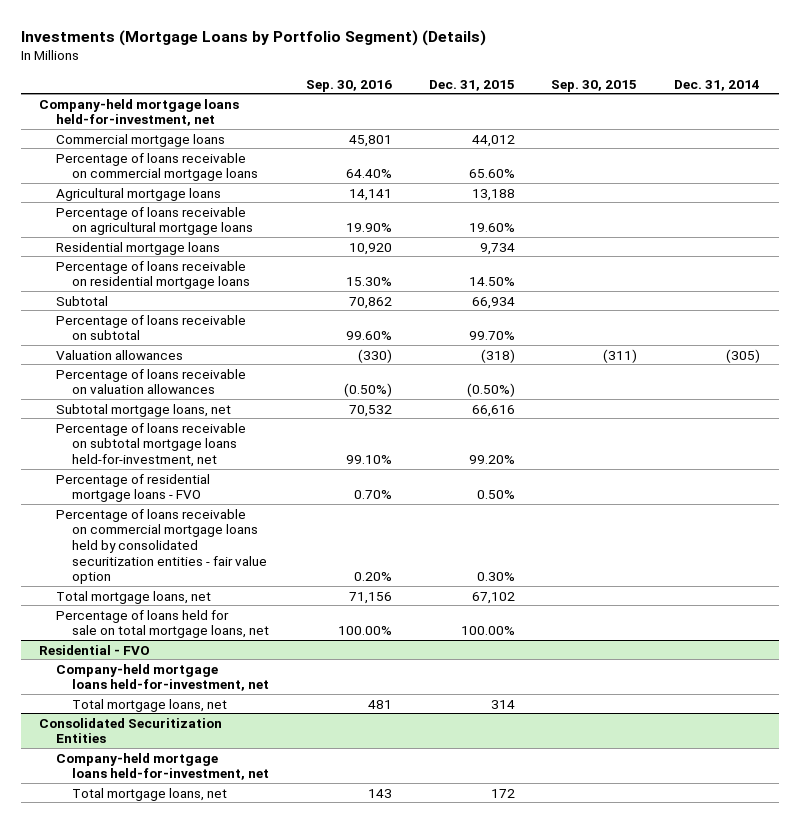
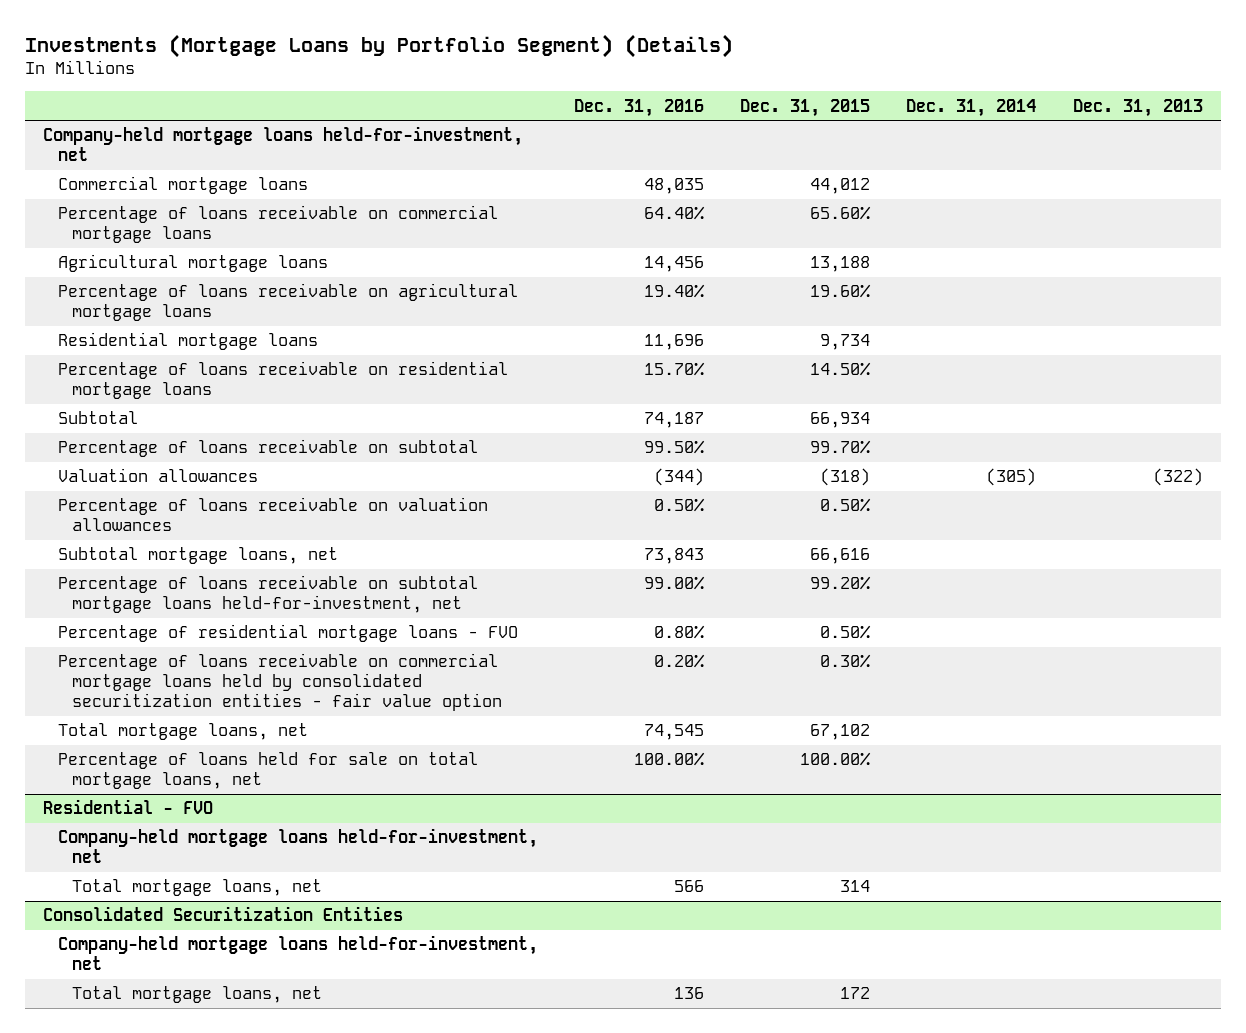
[305,79,392,92] Sep. 30, 2016 -> none
[551,79,638,92] Sep. 30, 2015 -> none
none -> [574,98,705,117] Dec. 31, 2016
none -> [1072,98,1203,117] Dec. 31, 2013
[466,383,515,398] (0.50%) -> [820,498,872,513] 0.50%

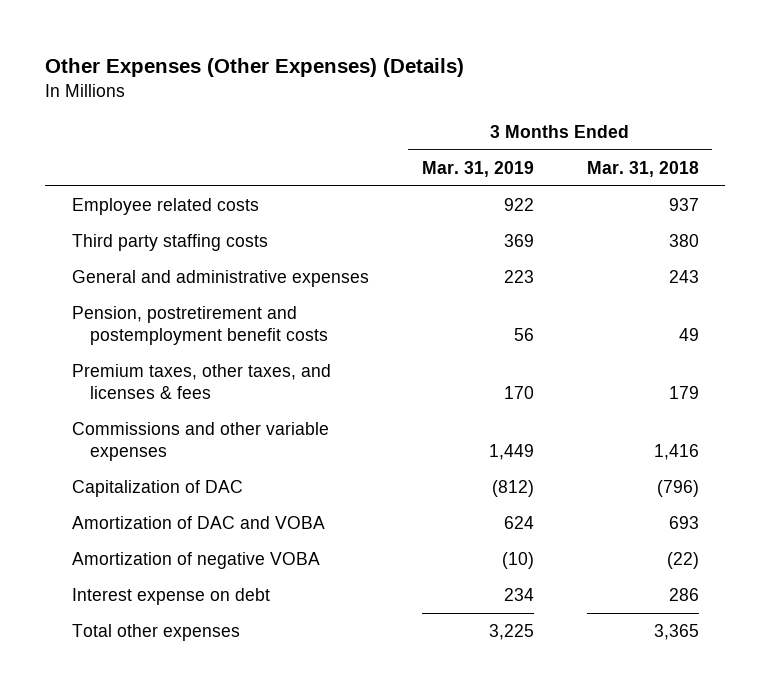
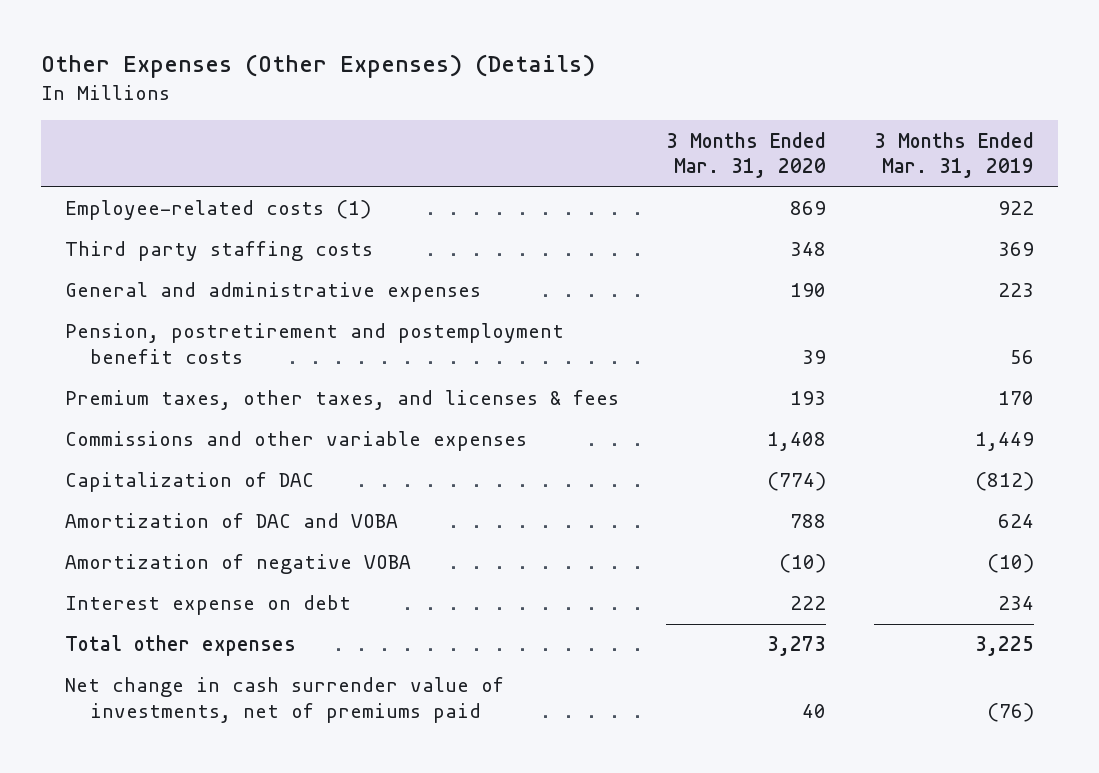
[586,160,699,177] Mar. 31, 2018 -> none
none -> [666,131,827,179] 3 Months Ended Mar. 31, 2020
[71,197,259,215] Employee related costs -> [64,200,371,221] Employee-related costs (1)
none -> [64,677,504,724] Net change in cash surrender value of investments, net of premiums paid

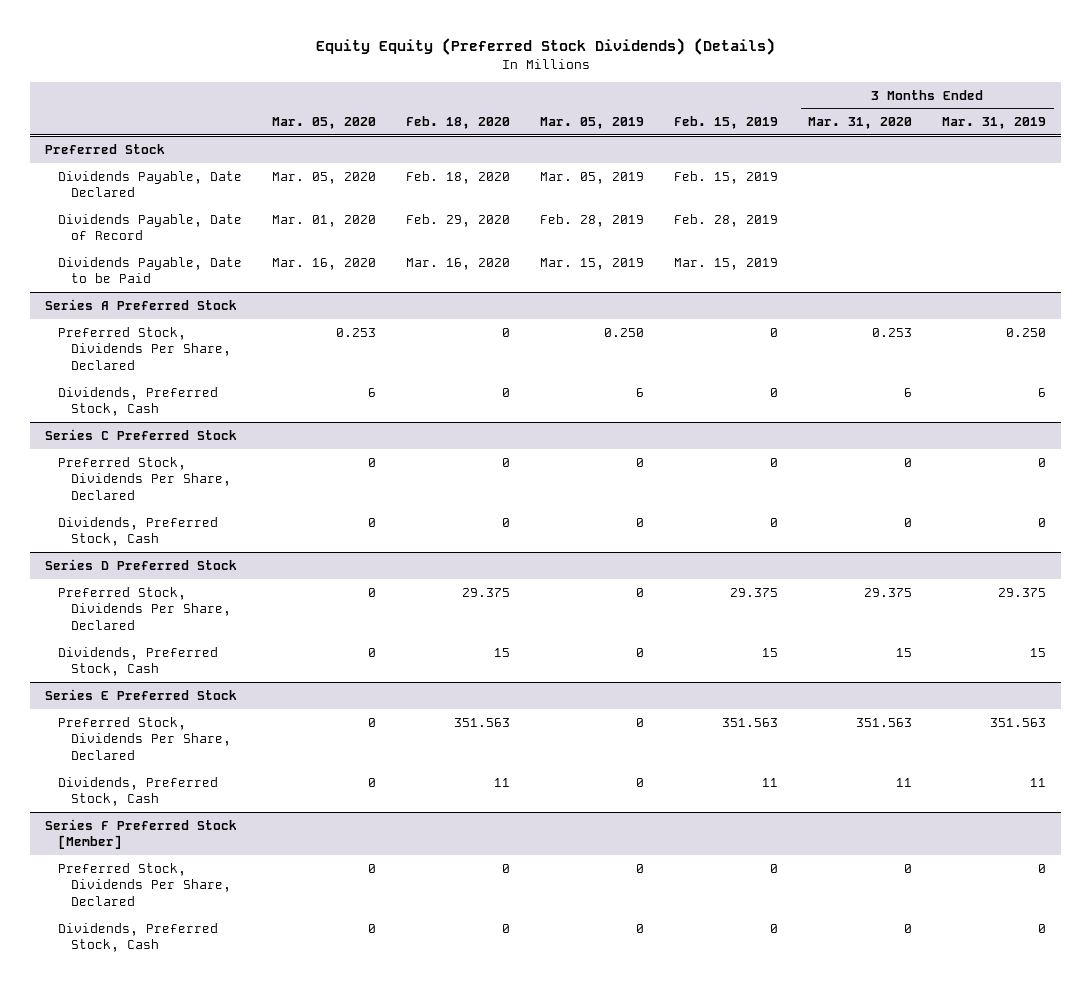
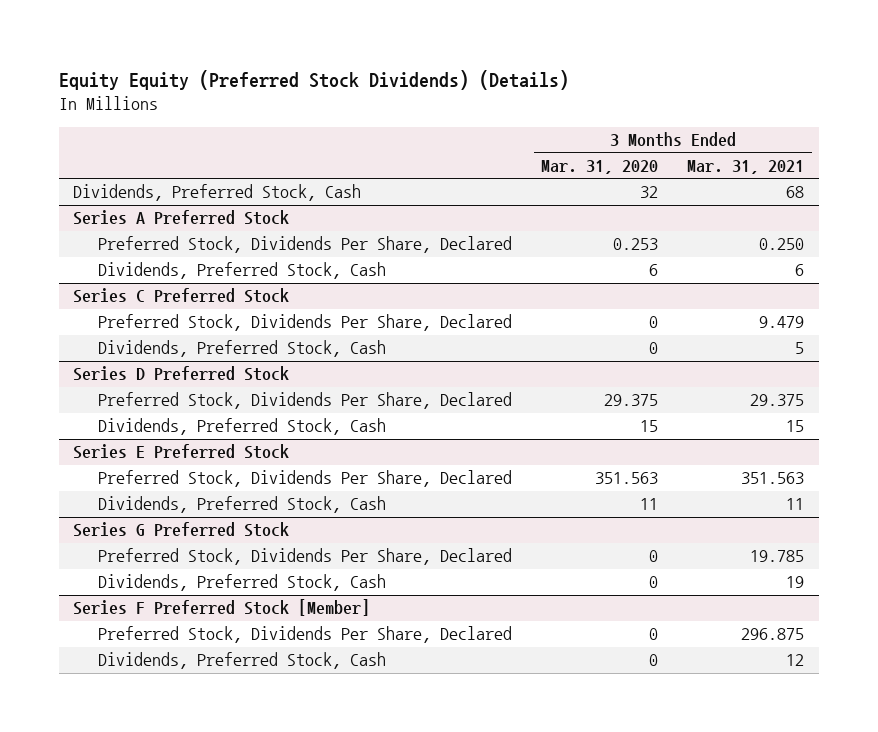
[272,117,377,130] Mar. 05, 2020 -> none
[406,116,511,130] Feb. 18, 2020 -> none
[540,117,645,130] Mar. 05, 2019 -> none
[674,116,779,130] Feb. 15, 2019 -> none
[942,117,1047,130] Mar. 31, 2019 -> none
none -> [687,160,805,175] Mar. 31, 2021
[45,143,166,154] Preferred Stock -> none
[58,170,243,198] Dividends Payable, Date Declared -> none
[58,213,243,241] Dividends Payable, Date of Record -> none
[58,256,243,284] Dividends Payable, Date to be Paid -> none
none -> [73,184,362,202] Dividends, Preferred Stock, Cash
none -> [73,522,290,538] Series G Preferred Stock
none -> [98,548,513,566] Preferred Stock, Dividends Per Share, Declared
none -> [98,574,387,592] Dividends, Preferred Stock, Cash

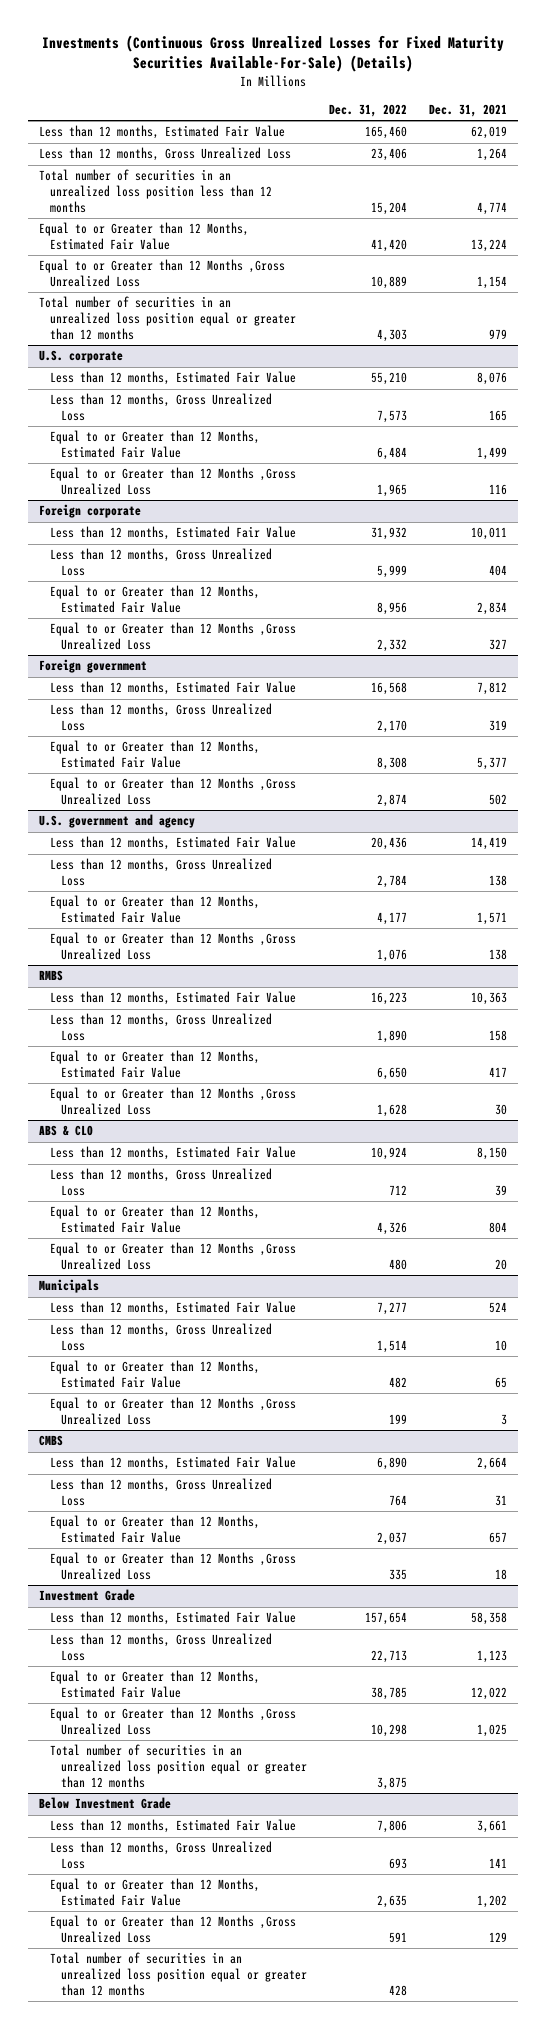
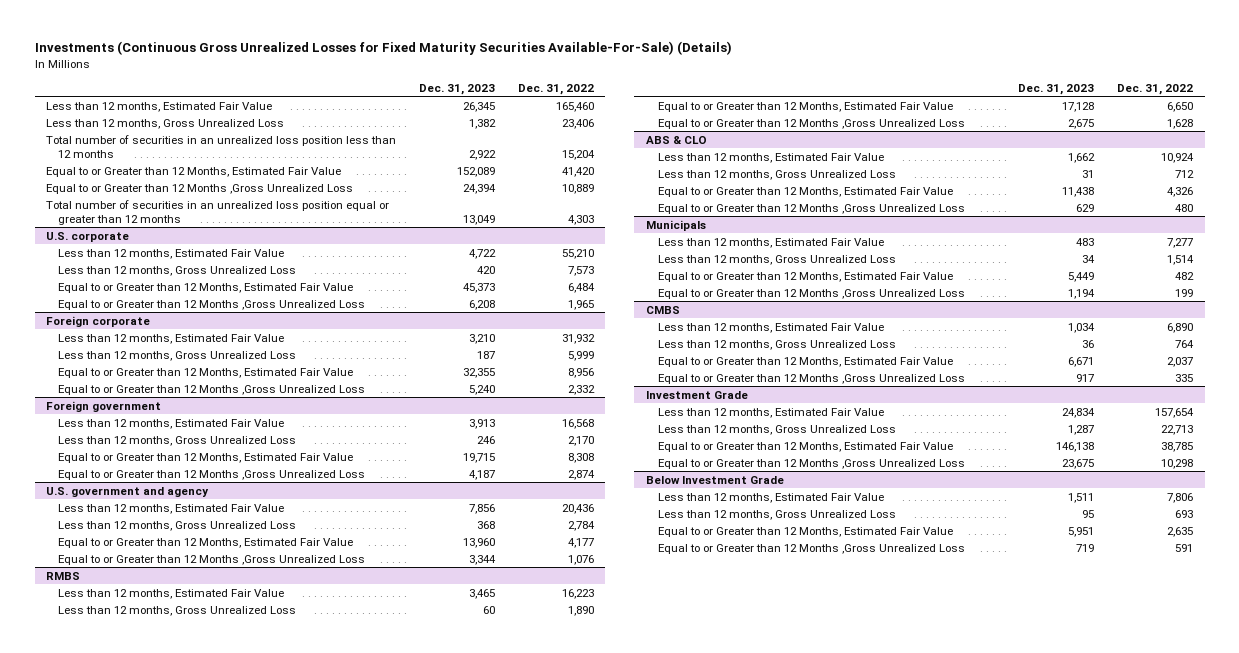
[429,104,508,118] Dec. 31, 2021 -> none
none -> [418,83,495,95] Dec. 31, 2023
[50,1744,308,1788] Total number of securities in an unrealized loss position equal or greater than 12 months -> none
[50,1952,308,1996] Total number of securities in an unrealized loss position equal or greater than 12 months -> none

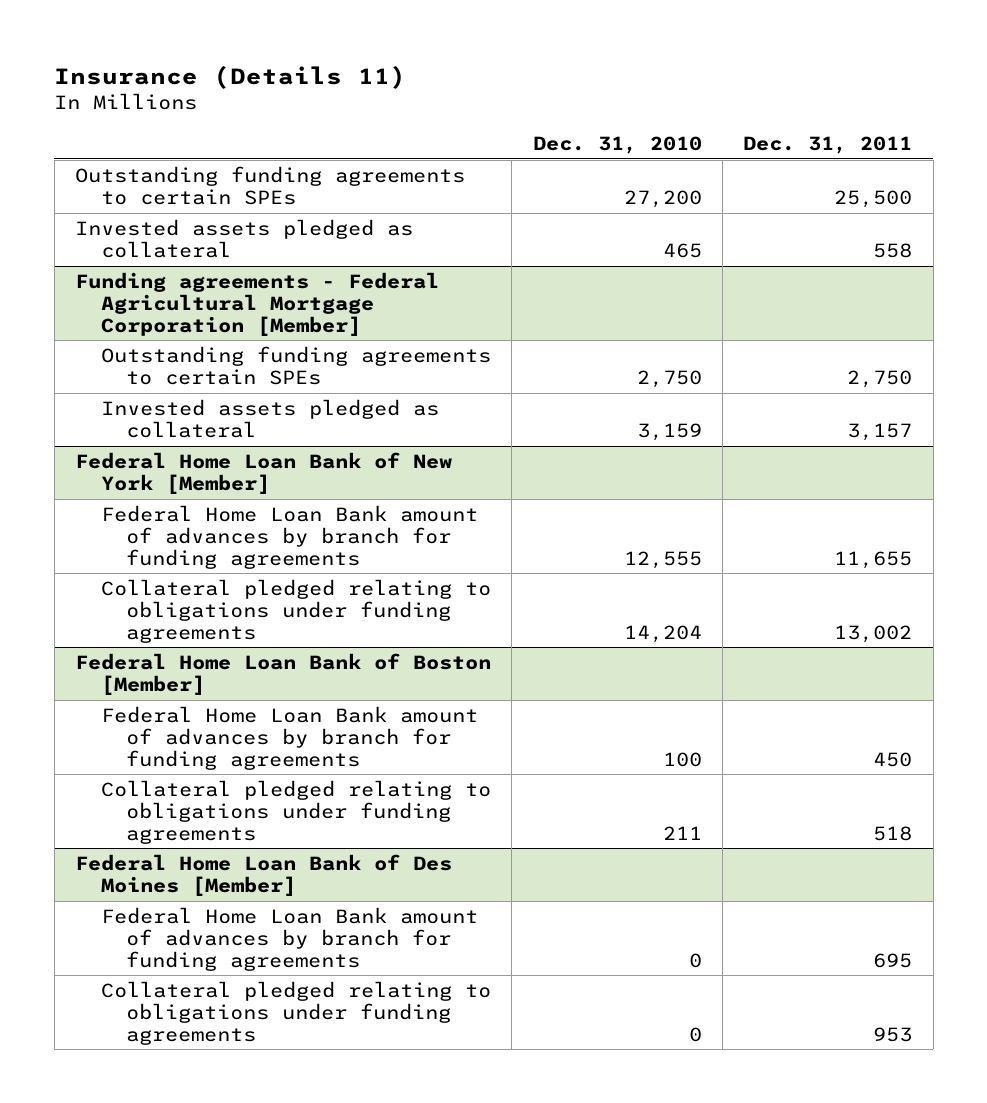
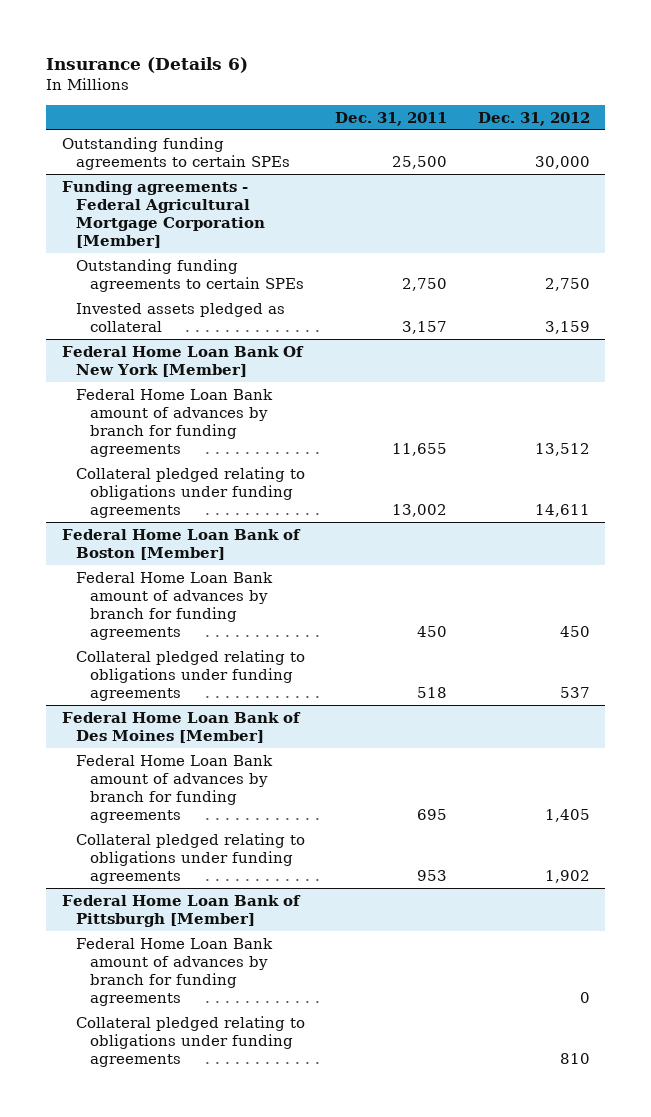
[54,64,407,89] Insurance (Details 11) -> [46,56,249,73] Insurance (Details 6)
[532,136,702,155] Dec. 31, 2010 -> none
none -> [477,111,590,126] Dec. 31, 2012
[74,218,413,258] Invested assets pledged as collateral -> none
[74,451,452,494] Federal Home Loan Bank of New York [Member] -> [61,346,304,378] Federal Home Loan Bank Of New York [Member]
none -> [61,895,301,928] Federal Home Loan Bank of Pittsburgh [Member]
none -> [75,938,273,1006] Federal Home Loan Bank amount of advances by branch for funding agreements
none -> [75,1016,305,1067] Collateral pledged relating to obligations under funding agreements

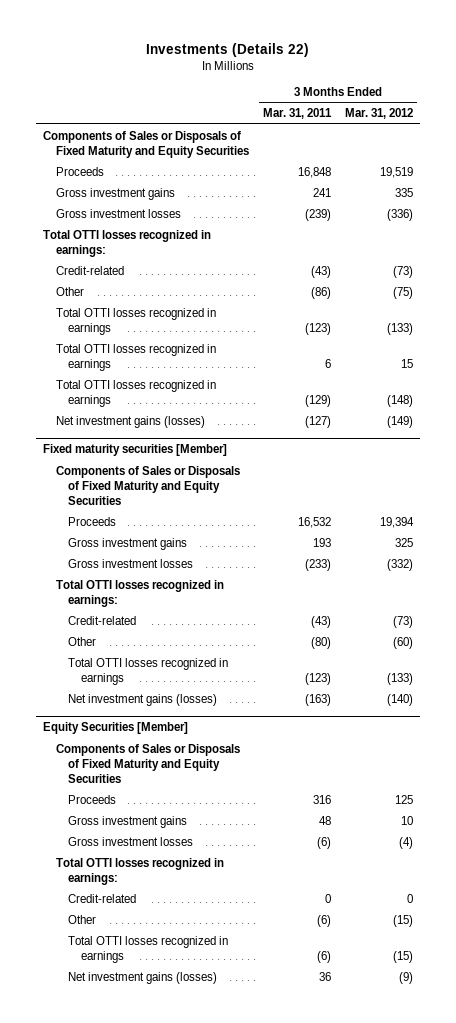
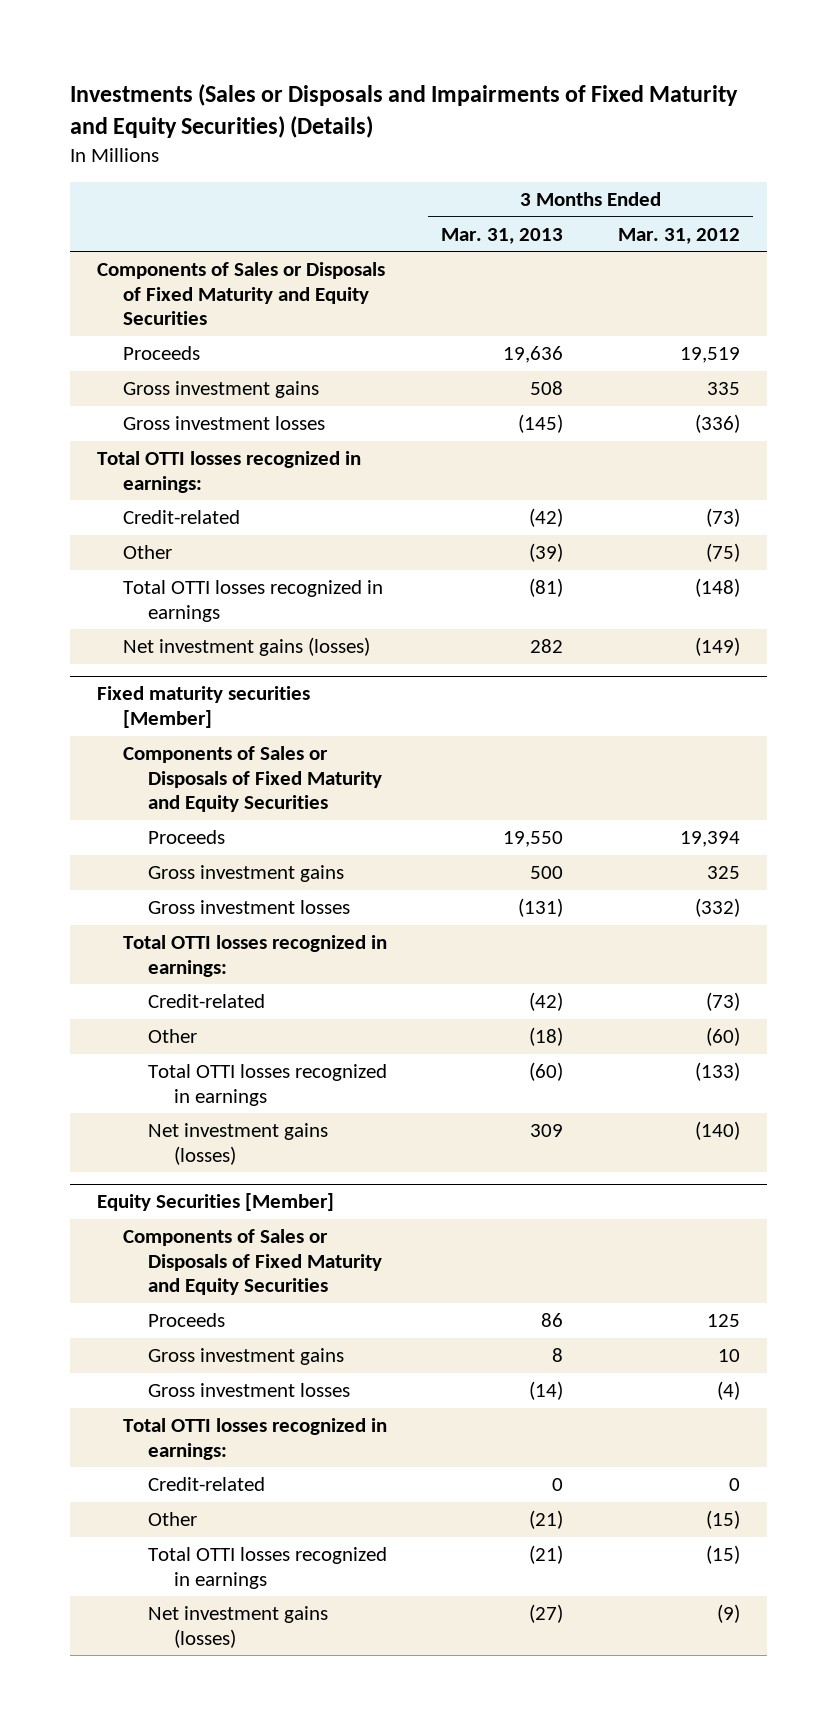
[145,42,309,57] Investments (Details 22) -> [70,83,739,138] Investments (Sales or Disposals and Impairments of Fixed Maturity and Equity Securities) (Details)
[262,108,332,120] Mar. 31, 2011 -> none
none -> [441,227,564,244] Mar. 31, 2013
[55,307,216,335] Total OTTI losses recognized in earnings -> none
[55,343,216,371] Total OTTI losses recognized in earnings -> none

